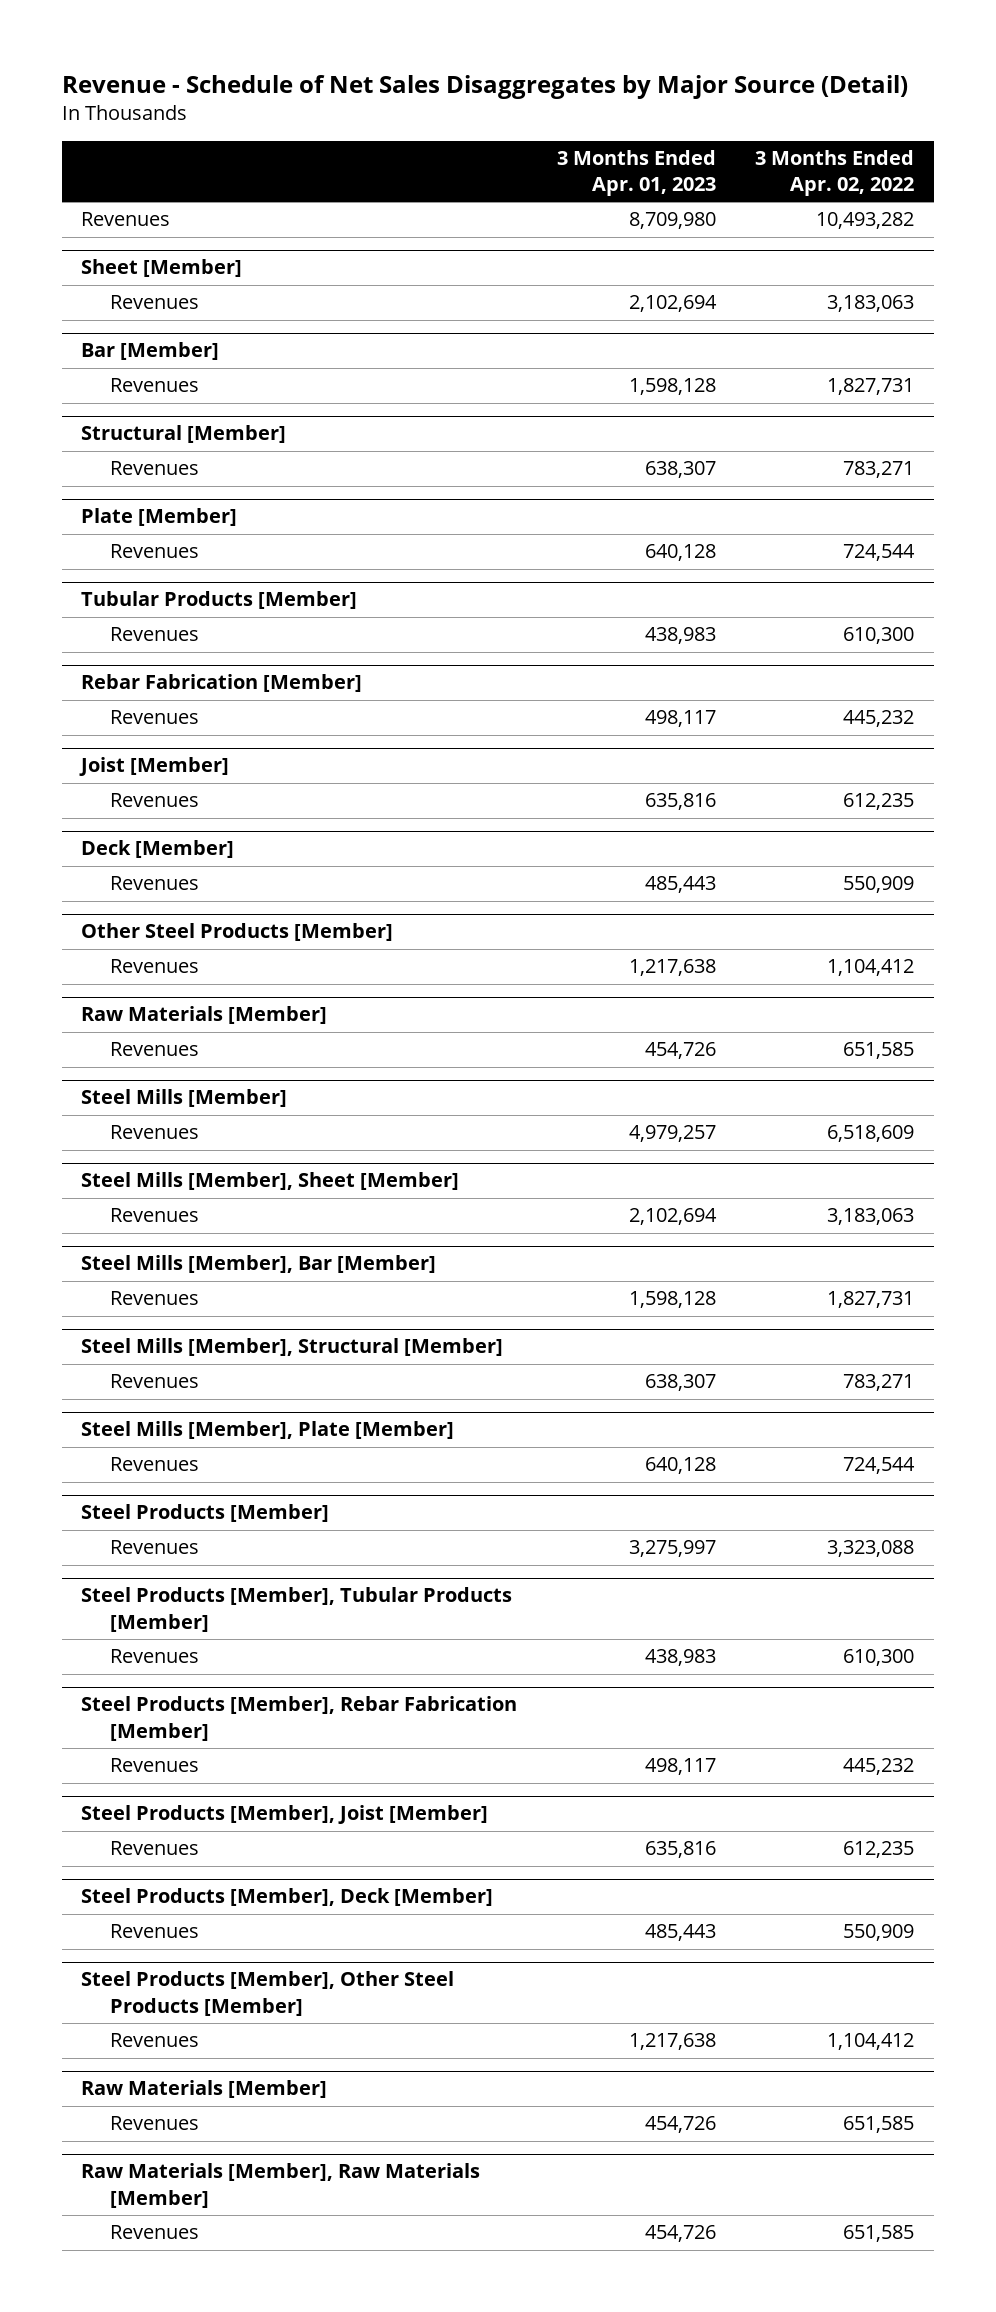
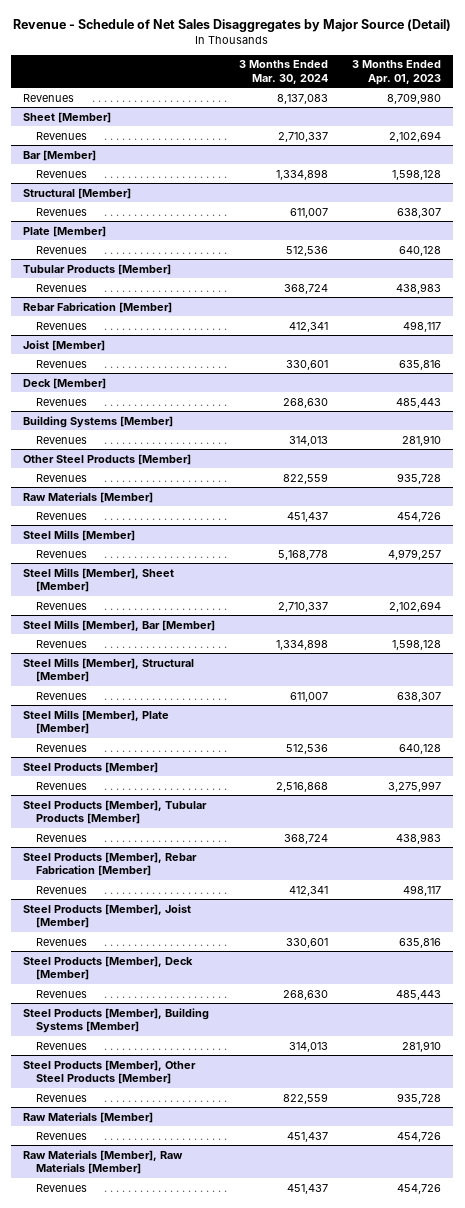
[755,150,915,197] 3 Months Ended Apr. 02, 2022 -> none
none -> [239,60,329,84] 3 Months Ended Mar. 30, 2024
none -> [23,415,174,428] Building Systems [Member]
none -> [35,435,87,444] Revenues
[628,959,716,977] 1,217,638 -> [397,472,442,484] 935,728
none -> [23,1007,210,1034] Steel Products [Member], Building Systems [Member]
none -> [35,1041,87,1050] Revenues
[628,2033,716,2051] 1,217,638 -> [397,1092,442,1104] 935,728

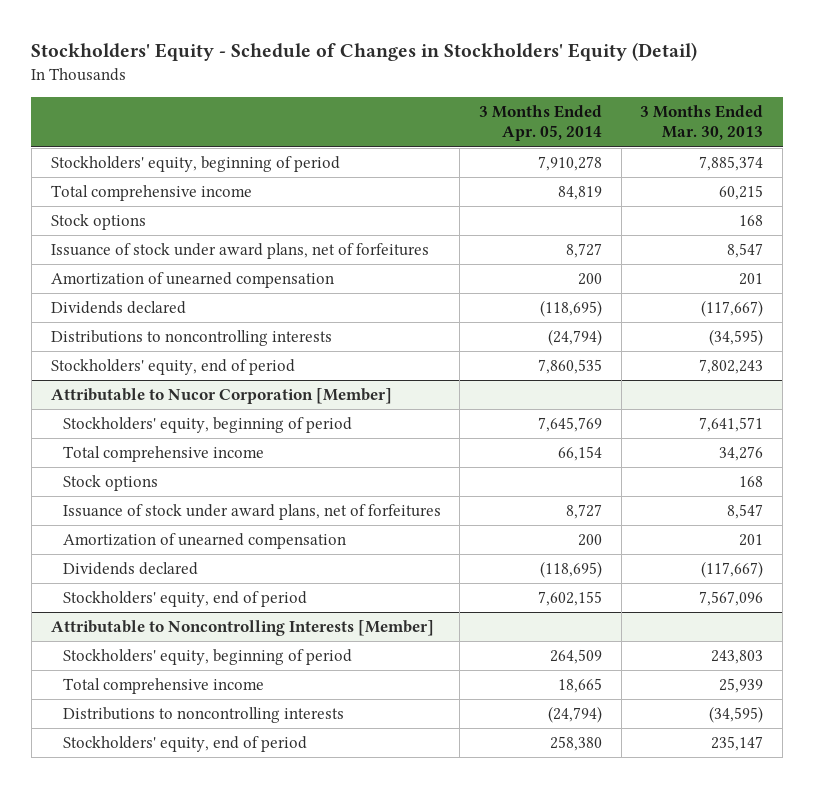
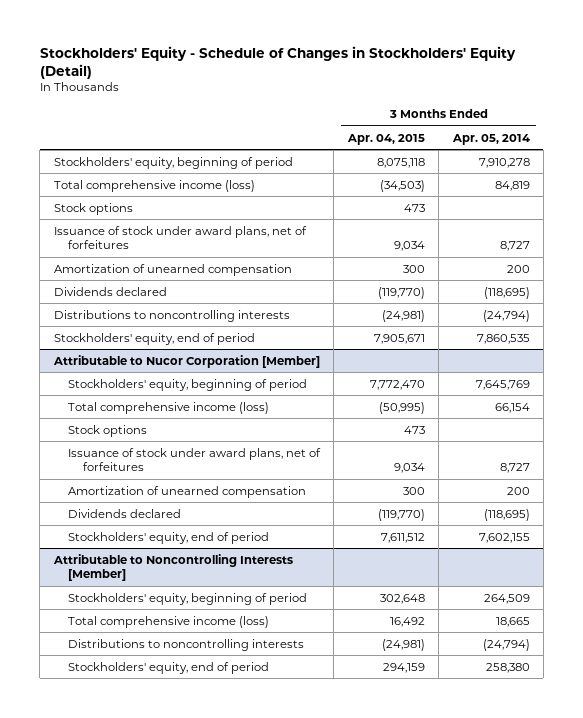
[640,104,764,141] 3 Months Ended Mar. 30, 2013 -> none
none -> [346,133,425,145] Apr. 04, 2015
[50,185,252,202] Total comprehensive income -> [53,179,255,192] Total comprehensive income (loss)
[62,446,264,463] Total comprehensive income -> [68,401,270,414] Total comprehensive income (loss)
[62,678,264,695] Total comprehensive income -> [68,615,270,628] Total comprehensive income (loss)

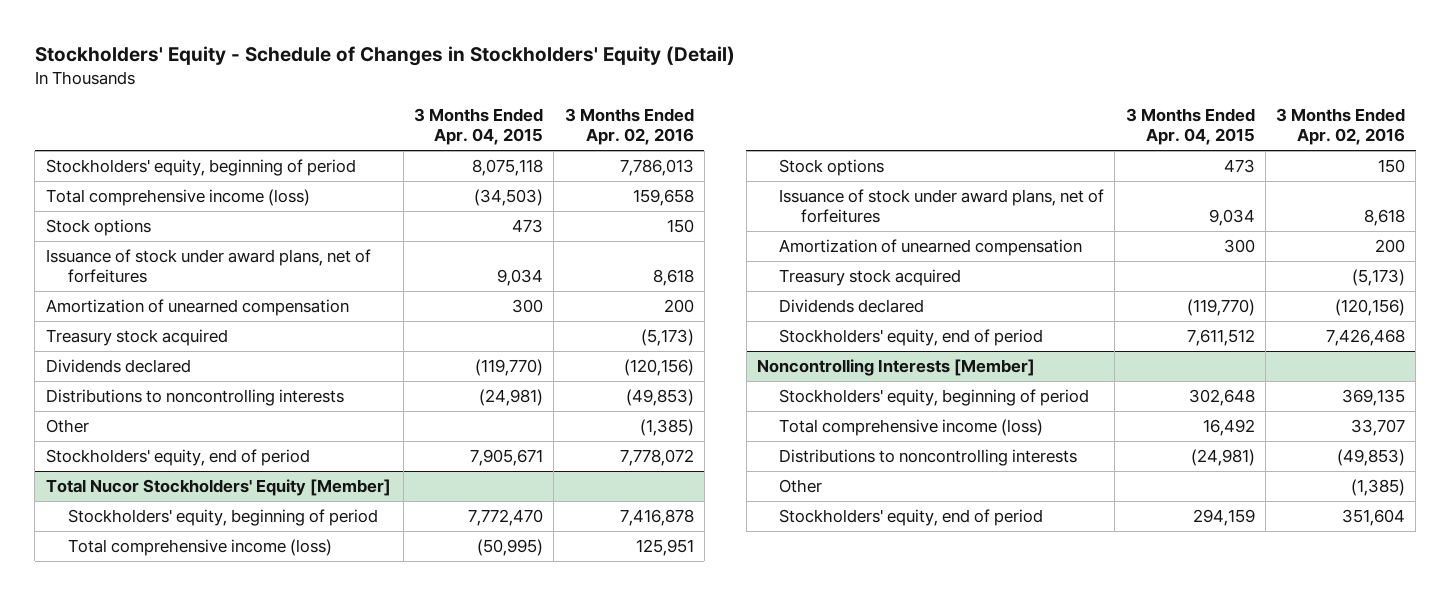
[451,133,530,145] Apr. 05, 2014 -> none
none -> [564,108,694,146] 3 Months Ended Apr. 02, 2016
none -> [45,328,228,346] Treasury stock acquired
none -> [45,418,89,433] Other
[52,354,320,368] Attributable to Nucor Corporation [Member] -> [45,478,391,496] Total Nucor Stockholders' Equity [Member]
none -> [778,268,961,286] Treasury stock acquired
[52,553,293,582] Attributable to Noncontrolling Interests [Member] -> [757,358,1036,376] Noncontrolling Interests [Member]
none -> [778,478,822,493] Other

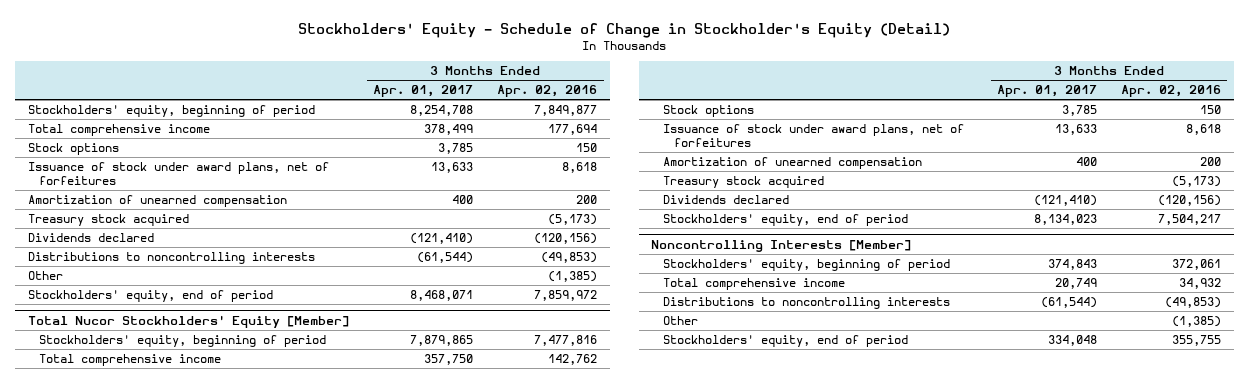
[34,46,735,67] Stockholders' Equity - Schedule of Changes in Stockholders' Equity (Detail) -> [298,22,951,38] Stockholders' Equity - Schedule of Change in Stockholder's Equity (Detail)
[414,108,544,146] 3 Months Ended Apr. 04, 2015 -> none
none -> [373,85,474,98] Apr. 01, 2017
[619,158,694,176] 7,786,013 -> [534,105,598,117] 7,849,877
[45,188,310,206] Total comprehensive income (loss) -> [27,124,210,137] Total comprehensive income
[632,188,694,206] 159,658 -> [548,124,598,136] 177,694
[619,448,694,466] 7,778,072 -> [534,290,598,302] 7,859,972
[619,508,694,526] 7,416,878 -> [534,335,598,347] 7,477,816
[67,538,332,556] Total comprehensive income (loss) -> [39,354,222,367] Total comprehensive income
[635,538,694,556] 125,951 -> [548,354,598,366] 142,762
[1326,328,1406,346] 7,426,468 -> [1158,214,1222,226] 7,504,217
[1342,388,1406,406] 369,135 -> [1172,259,1222,271] 372,061
[778,418,1043,436] Total comprehensive income (loss) -> [662,278,845,291] Total comprehensive income
[1351,418,1406,436] 33,707 -> [1179,278,1222,290] 34,932
[1342,508,1406,526] 351,604 -> [1172,335,1222,347] 355,755

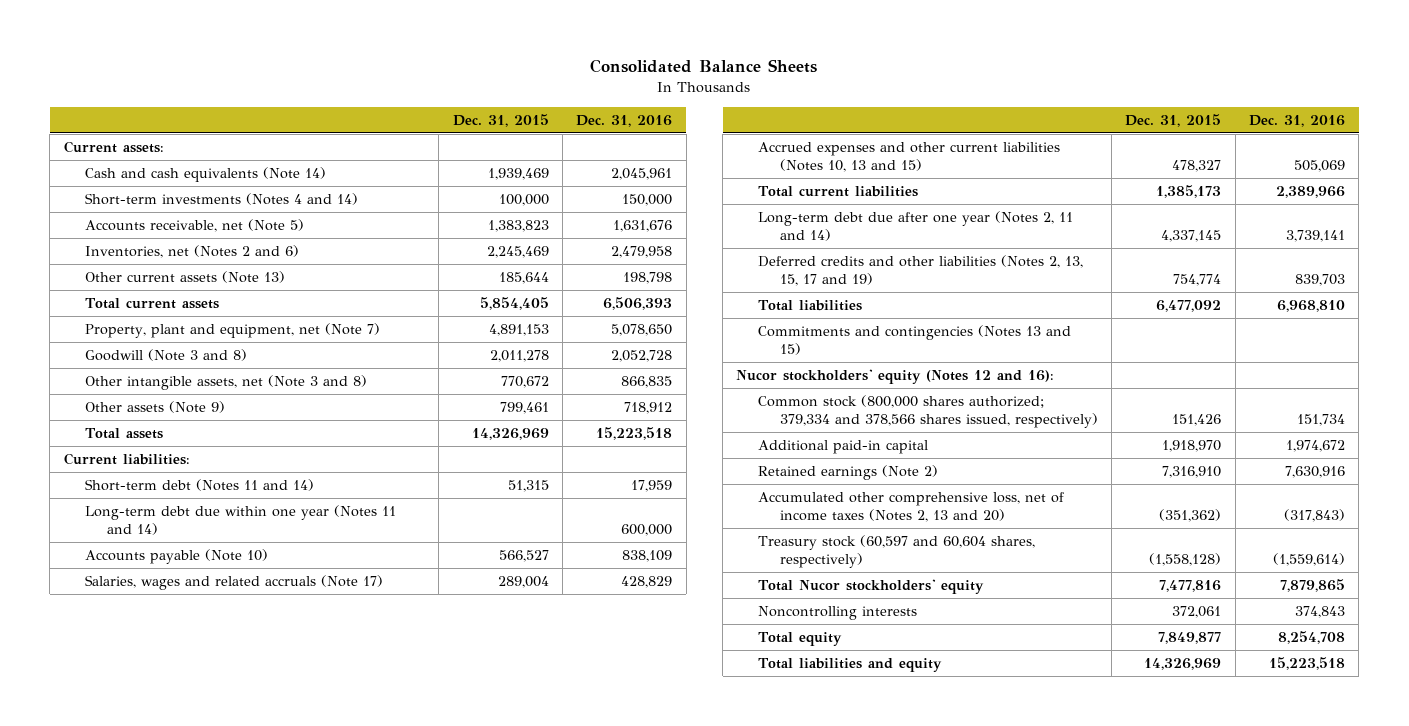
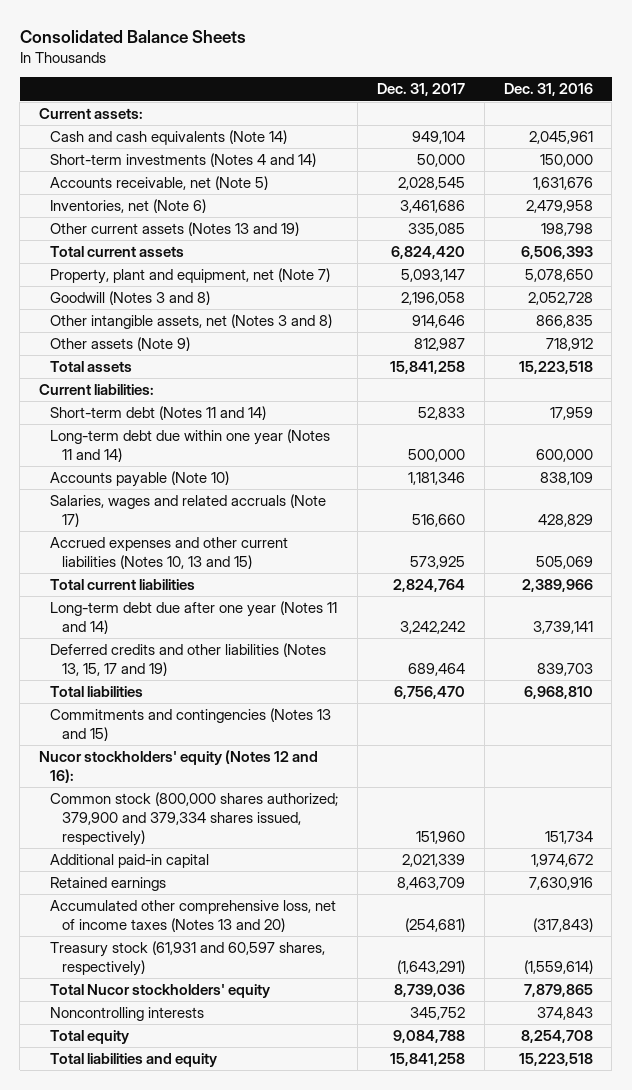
[452,113,549,127] Dec. 31, 2015 -> none
none -> [376,83,465,97] Dec. 31, 2017
[85,245,300,259] Inventories, net (Notes 2 and 6) -> [50,198,207,213] Inventories, net (Note 6)
[85,271,286,284] Other current assets (Note 13) -> [50,221,300,236] Other current assets (Notes 13 and 19)
[85,349,248,362] Goodwill (Note 3 and 8) -> [50,290,211,305] Goodwill (Notes 3 and 8)
[85,375,368,391] Other intangible assets, net (Note 3 and 8) -> [50,313,333,329] Other intangible assets, net (Notes 3 and 8)
[758,211,1074,241] Long-term debt due after one year (Notes 2, 11 and 14) -> [50,600,338,634] Long-term debt due after one year (Notes 11 and 14)
[758,255,1084,286] Deferred credits and other liabilities (Notes 2, 13, 15, 17 and 19) -> [50,642,327,676] Deferred credits and other liabilities (Notes 13, 15, 17 and 19)
[758,395,1098,428] Common stock (800,000 shares authorized; 379,334 and 378,566 shares issued, respectively) -> [50,791,339,846] Common stock (800,000 shares authorized; 379,900 and 379,334 shares issued, respectively)
[758,465,939,481] Retained earnings (Note 2) -> [50,876,167,891] Retained earnings
[758,492,1065,522] Accumulated other comprehensive loss, net of income taxes (Notes 2, 13 and 20) -> [50,899,337,932] Accumulated other comprehensive loss, net of income taxes (Notes 13 and 20)
[758,535,1036,568] Treasury stock (60,597 and 60,604 shares, respectively) -> [50,940,326,976] Treasury stock (61,931 and 60,597 shares, respectively)

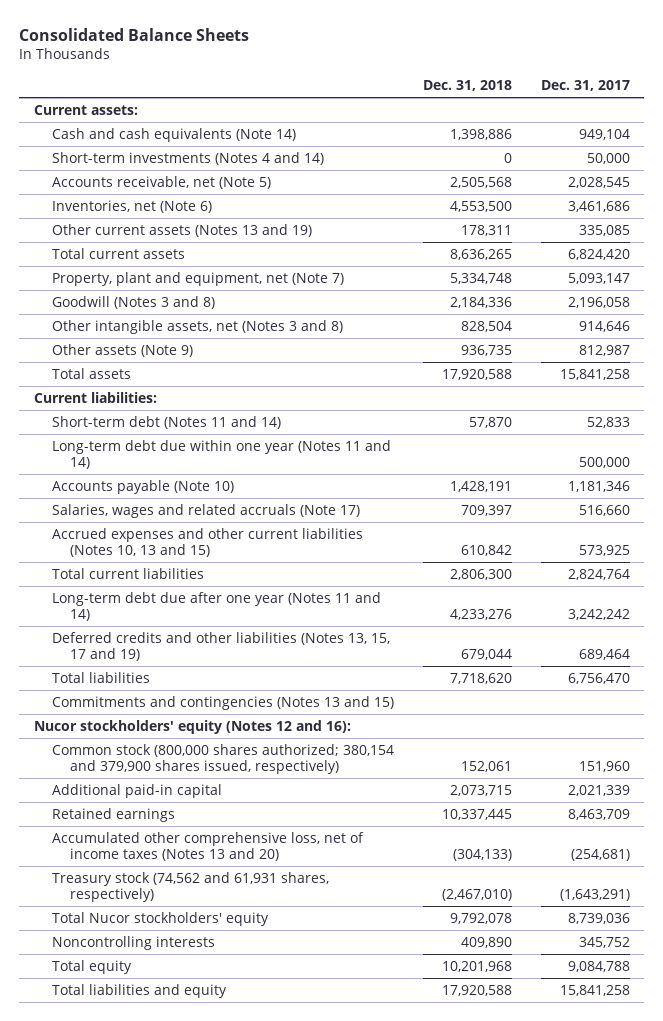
[503,83,593,97] Dec. 31, 2016 -> none
none -> [422,79,512,91] Dec. 31, 2018
[50,791,339,846] Common stock (800,000 shares authorized; 379,900 and 379,334 shares issued, respectively) -> [51,743,394,775] Common stock (800,000 shares authorized; 380,154 and 379,900 shares issued, respectively)
[50,940,326,976] Treasury stock (61,931 and 60,597 shares, respectively) -> [51,871,329,903] Treasury stock (74,562 and 61,931 shares, respectively)

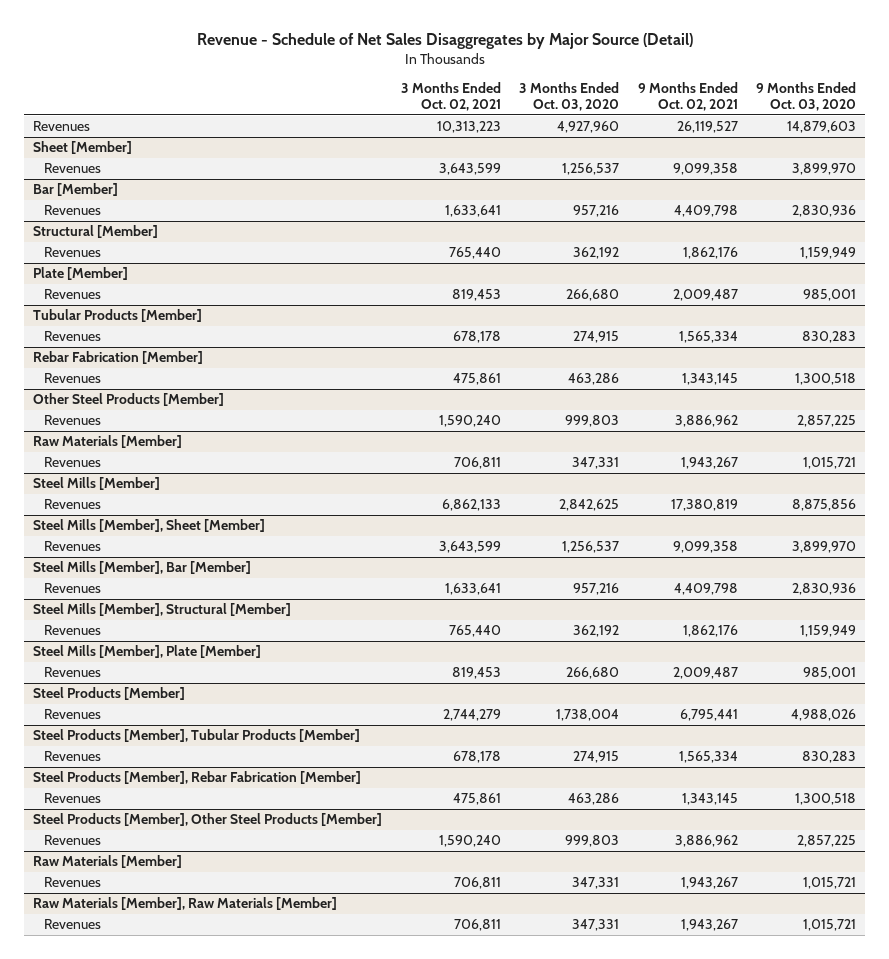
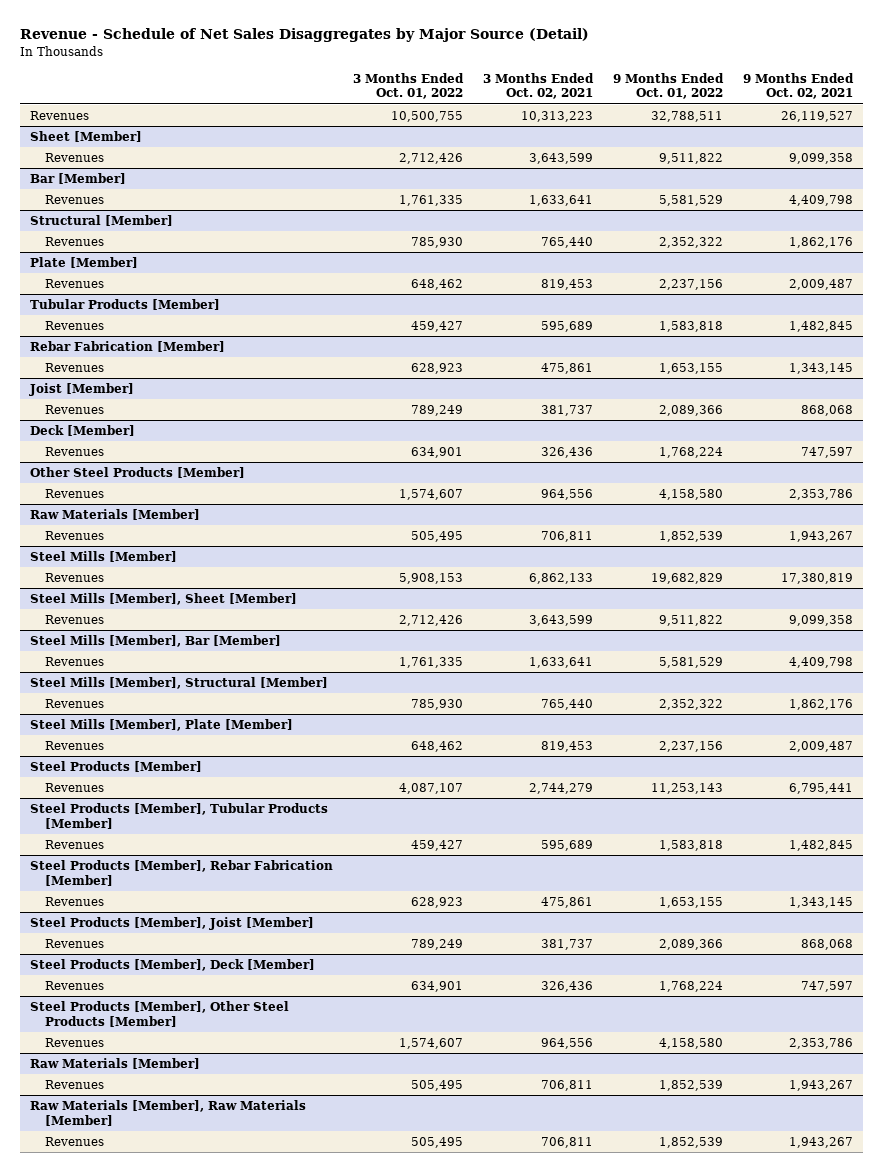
[519,82,620,112] 3 Months Ended Oct. 03, 2020 -> none
[756,82,857,112] 9 Months Ended Oct. 03, 2020 -> none
none -> [352,72,464,100] 3 Months Ended Oct. 01, 2022
none -> [612,72,724,100] 9 Months Ended Oct. 01, 2022
[452,331,501,344] 678,178 -> [540,321,593,333] 595,689
[678,331,738,344] 1,565,334 -> [788,321,853,333] 1,482,845
none -> [29,383,135,397] Joist [Member]
none -> [44,405,104,415] Revenues
none -> [30,425,136,437] Deck [Member]
none -> [44,447,104,457] Revenues
[438,415,501,428] 1,590,240 -> [540,489,593,501] 964,556
[674,415,738,428] 3,886,962 -> [788,489,853,501] 2,353,786
[452,751,501,764] 678,178 -> [540,840,593,852] 595,689
[678,751,738,764] 1,565,334 -> [788,840,853,852] 1,482,845
none -> [30,917,315,931] Steel Products [Member], Joist [Member]
none -> [44,939,104,949] Revenues
none -> [30,959,316,972] Steel Products [Member], Deck [Member]
none -> [44,981,104,991] Revenues
[438,835,501,848] 1,590,240 -> [540,1038,593,1050] 964,556
[674,835,738,848] 3,886,962 -> [788,1038,853,1050] 2,353,786

